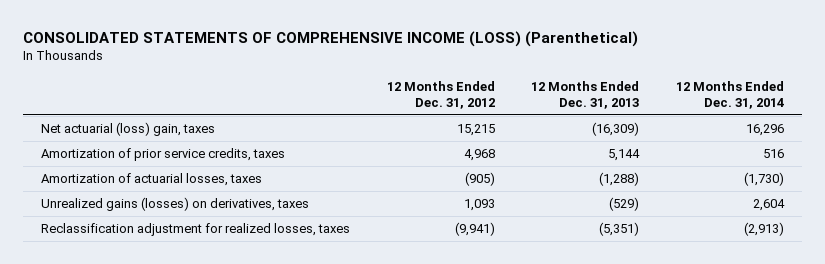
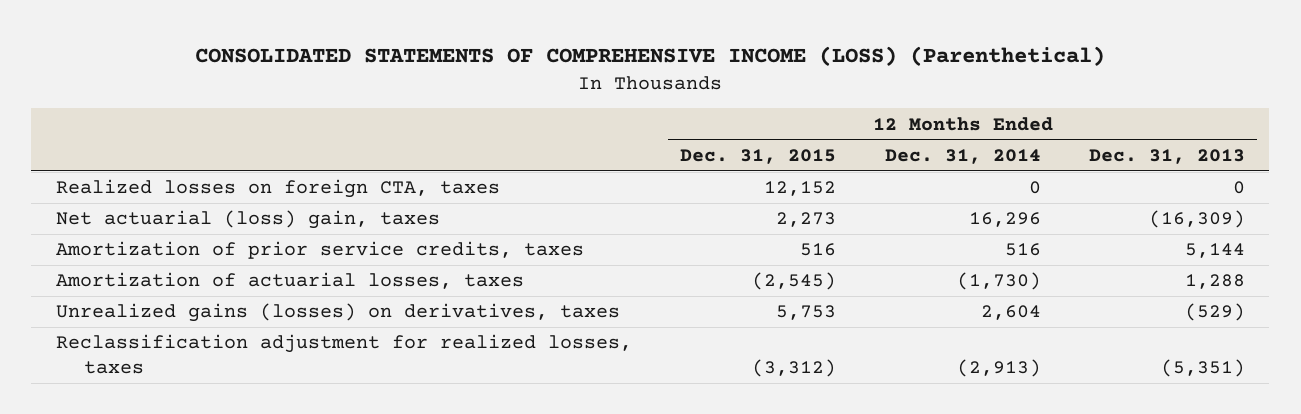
[386,80,495,109] 12 Months Ended Dec. 31, 2012 -> none
none -> [680,148,837,164] Dec. 31, 2015
none -> [55,179,500,199] Realized losses on foreign CTA, taxes
[599,172,640,187] (1,288) -> [1185,274,1246,290] 1,288

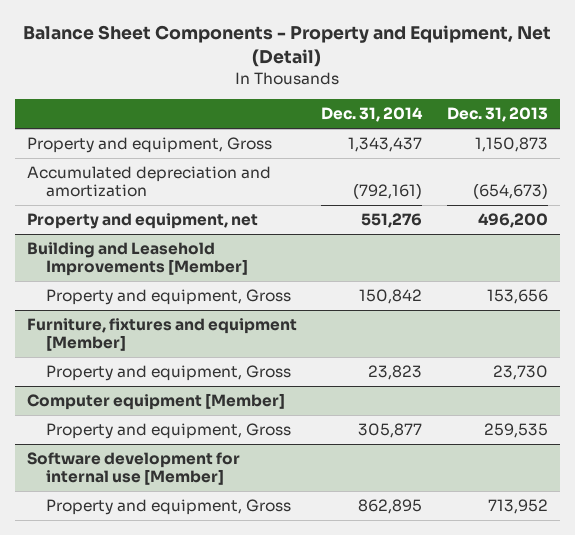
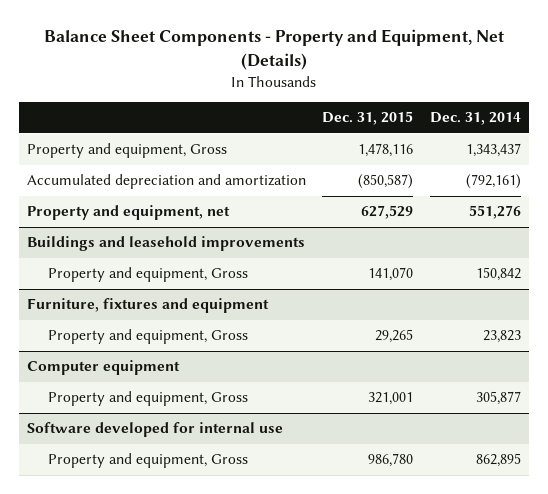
[23,25,552,67] Balance Sheet Components - Property and Equipment, Net (Detail) -> [43,29,504,70] Balance Sheet Components - Property and Equipment, Net (Details)
[446,107,548,123] Dec. 31, 2013 -> none
none -> [322,111,414,126] Dec. 31, 2015
[27,242,248,277] Building and Leasehold Improvements [Member] -> [26,236,305,252] Buildings and leasehold improvements
[27,318,298,352] Furniture, fixtures and equipment [Member] -> [26,298,269,314] Furniture, fixtures and equipment
[27,393,286,411] Computer equipment [Member] -> [26,360,180,376] Computer equipment
[27,452,241,486] Software development for internal use [Member] -> [26,422,283,438] Software developed for internal use

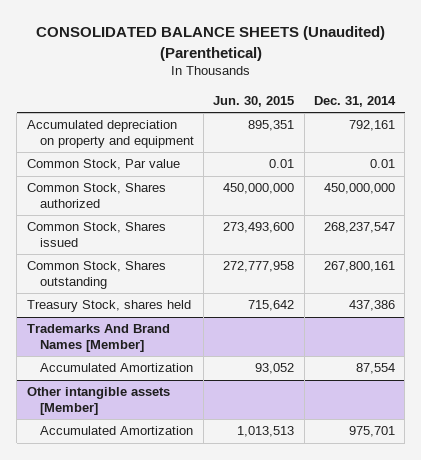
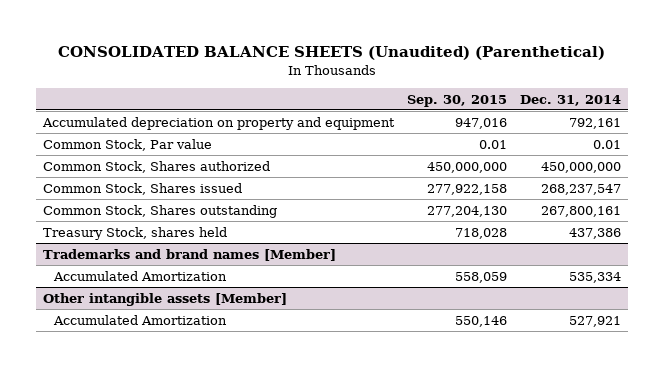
[213,95,295,107] Jun. 30, 2015 -> none
none -> [407,94,508,107] Sep. 30, 2015
[26,324,170,353] Trademarks And Brand Names [Member] -> [43,248,337,261] Trademarks and brand names [Member]
[355,363,395,375] 87,554 -> [569,271,622,283] 535,334
[348,426,395,438] 975,701 -> [569,315,622,327] 527,921

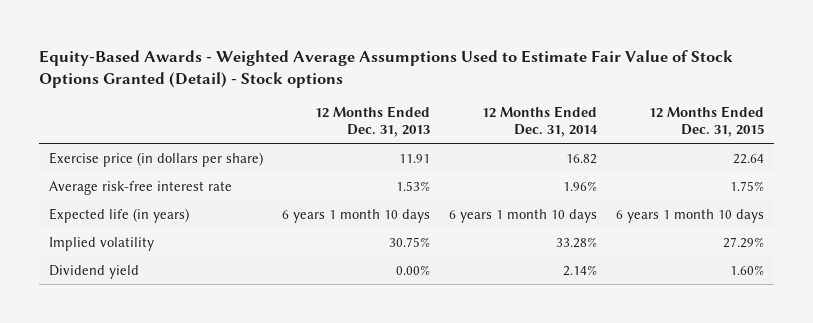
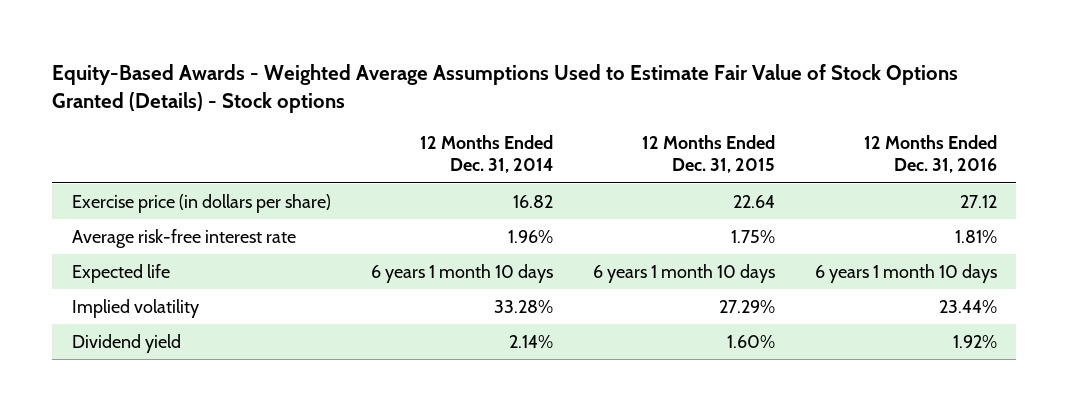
[39,49,734,88] Equity-Based Awards - Weighted Average Assumptions Used to Estimate Fair Value of Stock Options Granted (Detail) - Stock options -> [52,64,959,113] Equity-Based Awards - Weighted Average Assumptions Used to Estimate Fair Value of Stock Options Granted (Details) - Stock options
[315,106,431,137] 12 Months Ended Dec. 31, 2013 -> none
none -> [863,135,997,174] 12 Months Ended Dec. 31, 2016
[48,207,189,223] Expected life (in years) -> [72,263,171,283] Expected life

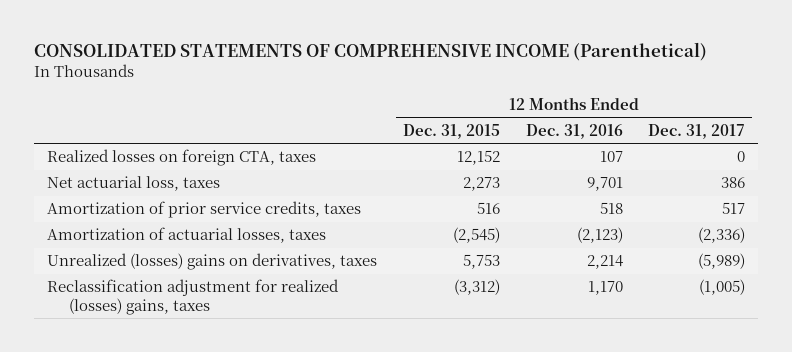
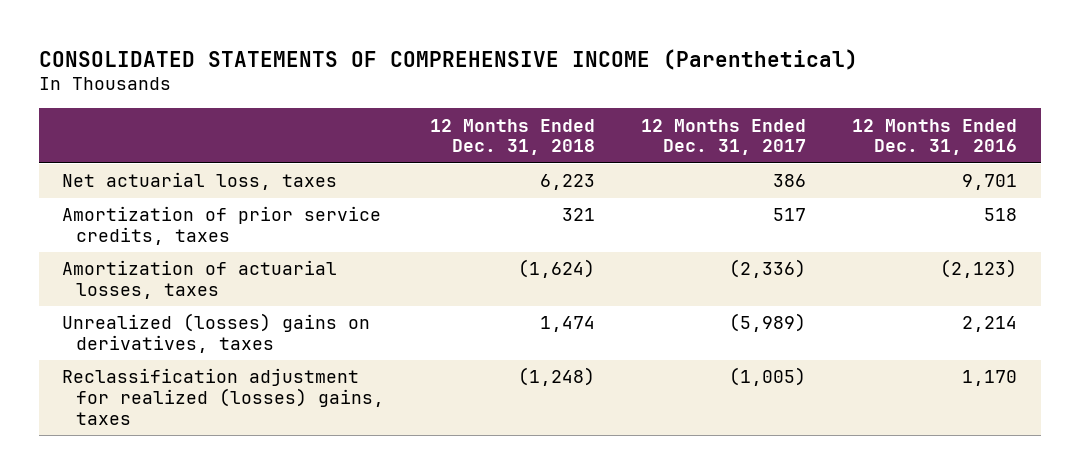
[402,123,500,139] Dec. 31, 2015 -> none
none -> [430,118,596,156] 12 Months Ended Dec. 31, 2018
[46,149,316,167] Realized losses on foreign CTA, taxes -> none

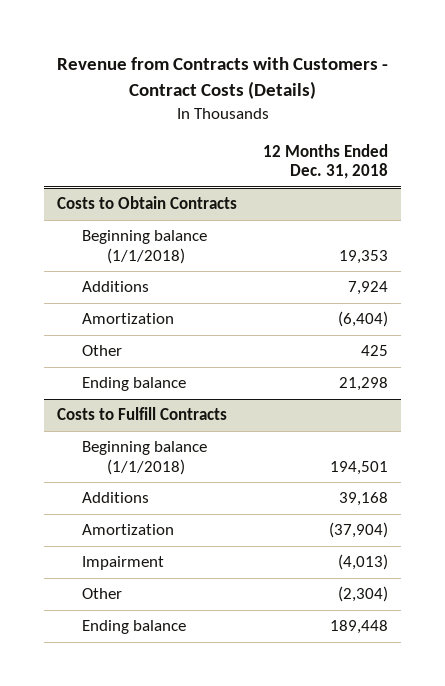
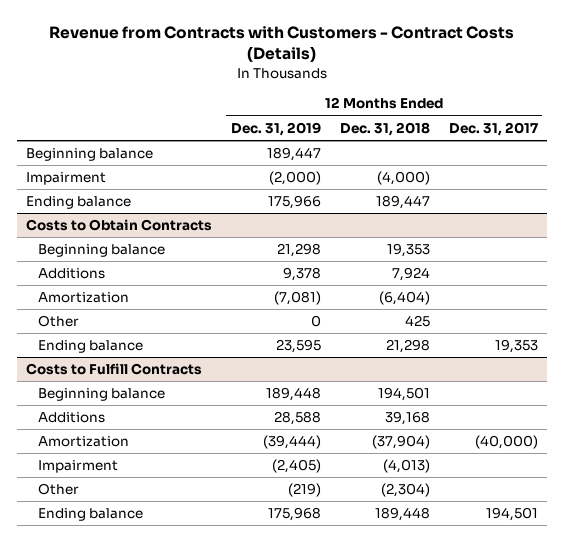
none -> [230,121,321,136] Dec. 31, 2019
none -> [448,121,538,136] Dec. 31, 2017
none -> [26,148,154,162] Beginning balance
none -> [26,172,107,186] Impairment
none -> [26,196,132,210] Ending balance
[82,230,208,265] Beginning balance (1/1/2018) -> [37,244,165,258] Beginning balance
[82,441,208,476] Beginning balance (1/1/2018) -> [37,388,165,402] Beginning balance

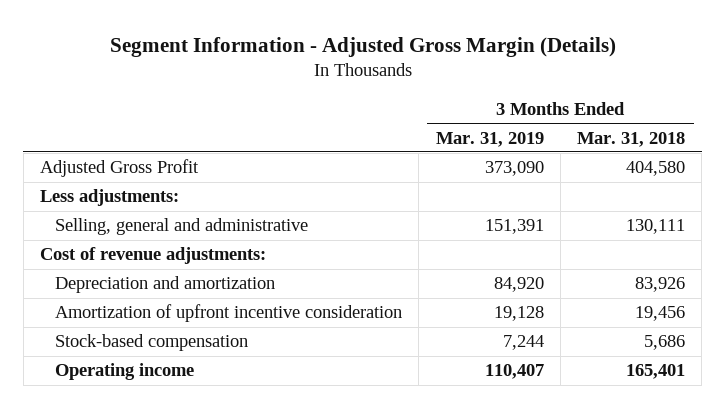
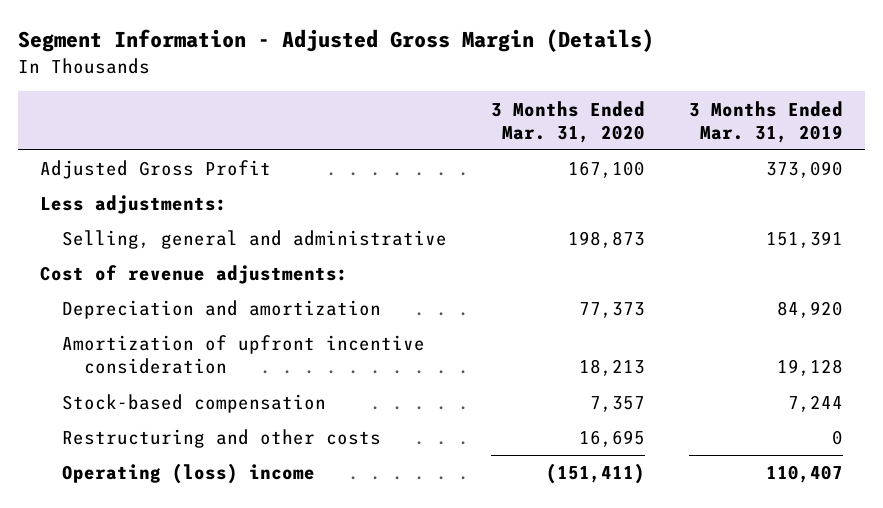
[577,131,686,147] Mar. 31, 2018 -> none
none -> [491,100,646,143] 3 Months Ended Mar. 31, 2020
none -> [62,429,382,449] Restructuring and other costs
[55,363,195,381] Operating income -> [62,463,316,485] Operating (loss) income

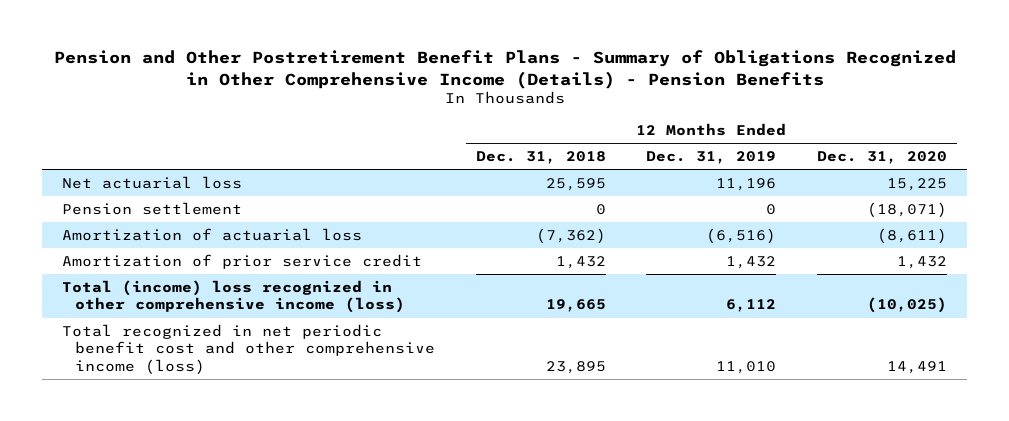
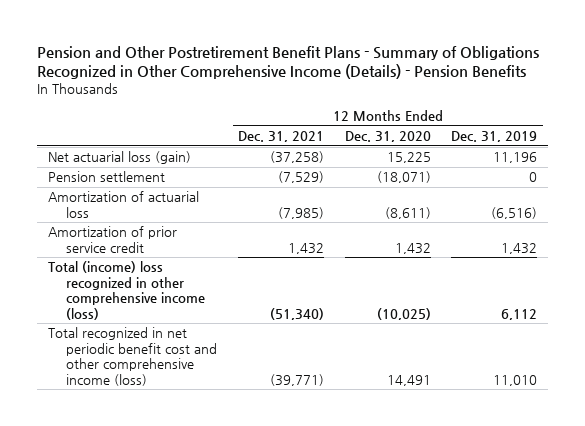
[475,150,606,164] Dec. 31, 2018 -> none
none -> [237,131,324,143] Dec. 31, 2021
[62,175,243,189] Net actuarial loss -> [47,151,191,165] Net actuarial loss (gain)

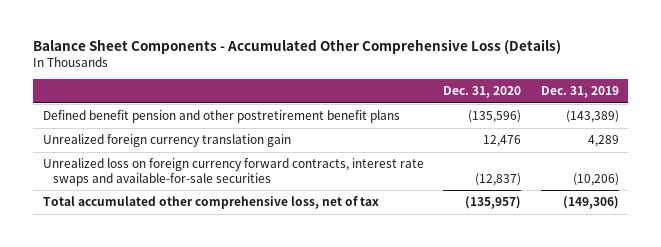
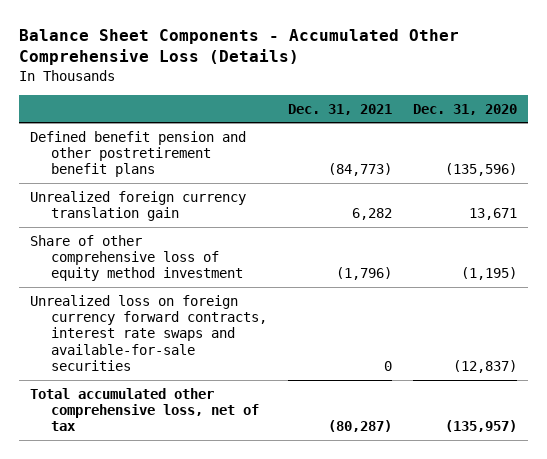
[540,86,619,99] Dec. 31, 2019 -> none
none -> [288,103,393,115] Dec. 31, 2021
[483,135,522,148] 12,476 -> [469,208,518,221] 13,671
none -> [29,234,244,282] Share of other comprehensive loss of equity method investment

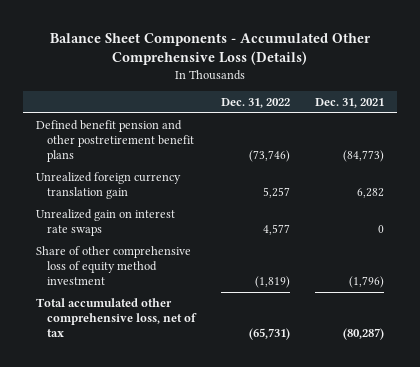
[413,103,518,115] Dec. 31, 2020 -> none
none -> [221,98,291,109] Dec. 31, 2022
none -> [35,208,175,237] Unrealized gain on interest rate swaps
[29,294,268,372] Unrealized loss on foreign currency forward contracts, interest rate swaps and available-for-sale securities -> none

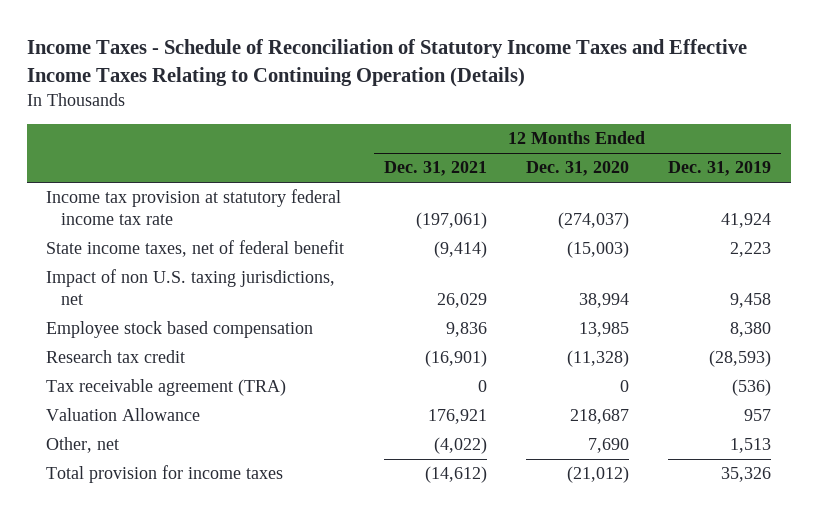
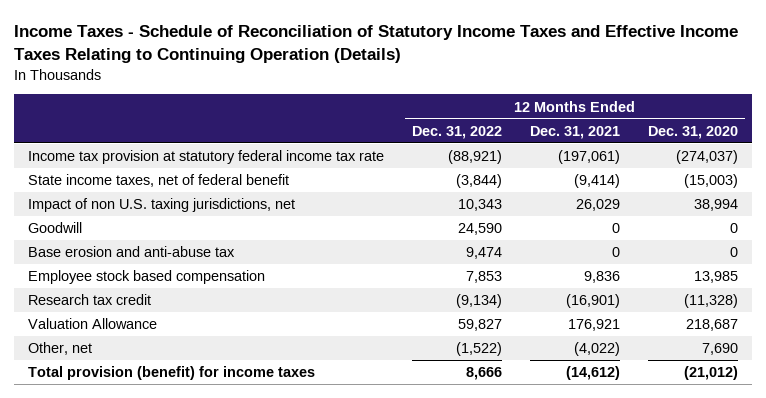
[668,161,772,177] Dec. 31, 2019 -> none
none -> [411,125,502,139] Dec. 31, 2022
none -> [28,222,83,234] Goodwill
none -> [28,246,236,258] Base erosion and anti-abuse tax
[46,379,287,397] Tax receivable agreement (TRA) -> none
[46,465,284,484] Total provision for income taxes -> [28,366,316,381] Total provision (benefit) for income taxes

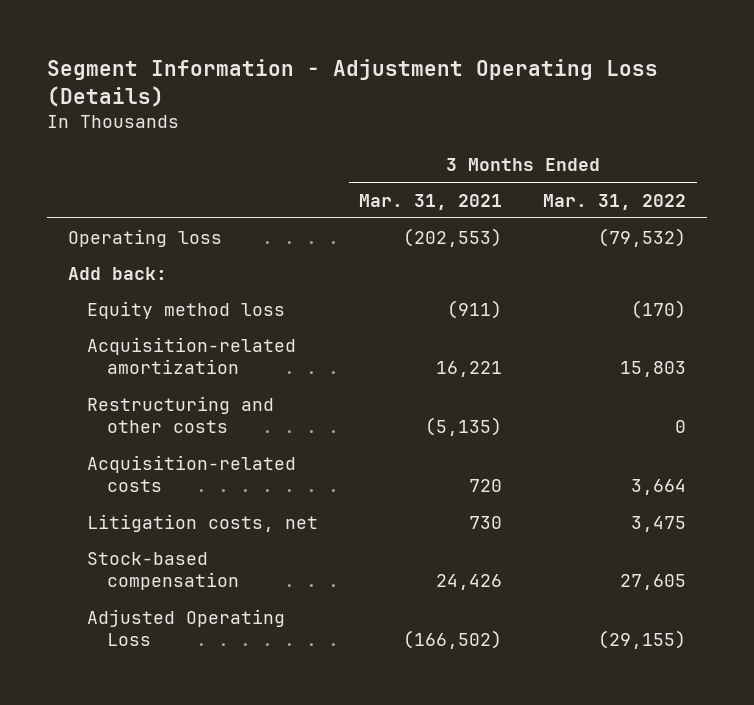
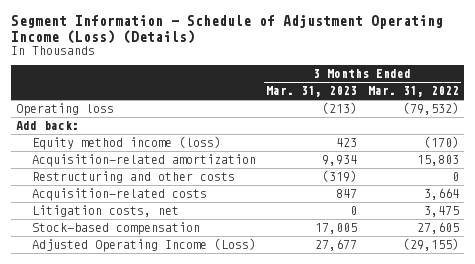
[47,58,659,107] Segment Information - Adjustment Operating Loss (Details) -> [10,15,443,44] Segment Information - Schedule of Adjustment Operating Income (Loss) (Details)
[359,193,503,210] Mar. 31, 2021 -> none
none -> [266,86,358,98] Mar. 31, 2023
[87,300,286,319] Equity method loss -> [31,136,221,151] Equity method income (loss)
[87,608,286,647] Adjusted Operating Loss -> [31,238,256,253] Adjusted Operating Income (Loss)

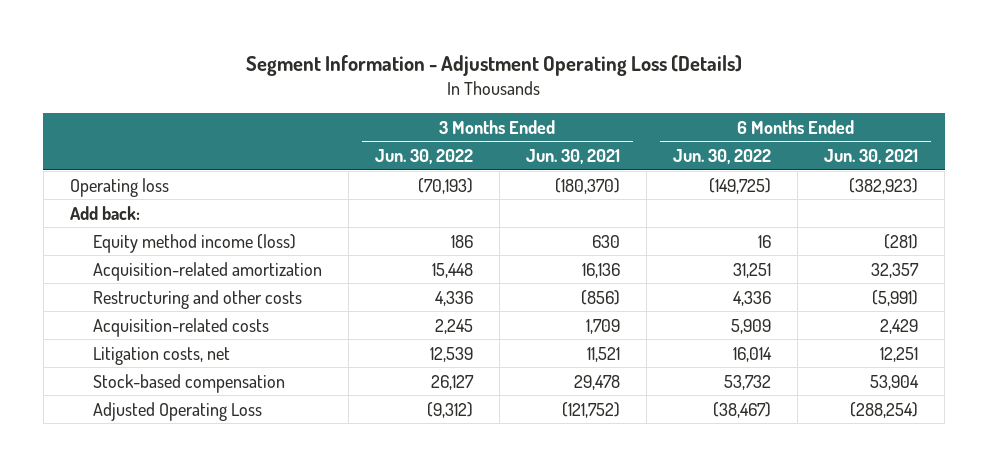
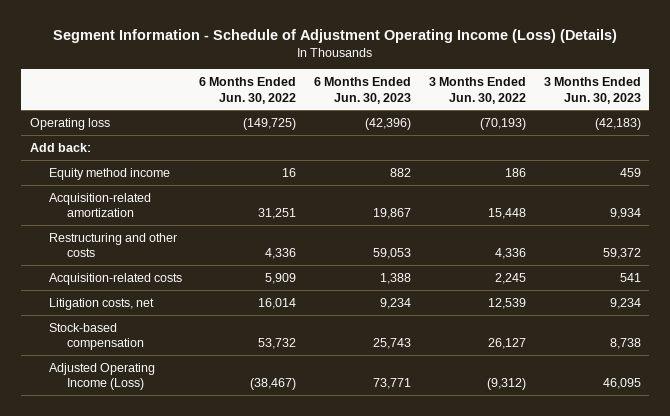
[245,54,742,76] Segment Information - Adjustment Operating Loss (Details) -> [53,29,618,44] Segment Information - Schedule of Adjustment Operating Income (Loss) (Details)
[526,149,621,165] Jun. 30, 2021 -> none
[824,149,919,165] Jun. 30, 2021 -> none
none -> [314,77,412,104] 6 Months Ended Jun. 30, 2023
none -> [543,77,641,104] 3 Months Ended Jun. 30, 2023
[92,233,296,253] Equity method income (loss) -> [48,167,170,180] Equity method income
[92,401,262,421] Adjusted Operating Loss -> [48,362,155,391] Adjusted Operating Income (Loss)

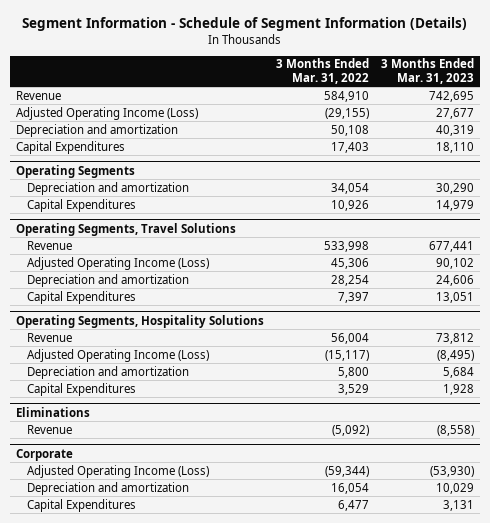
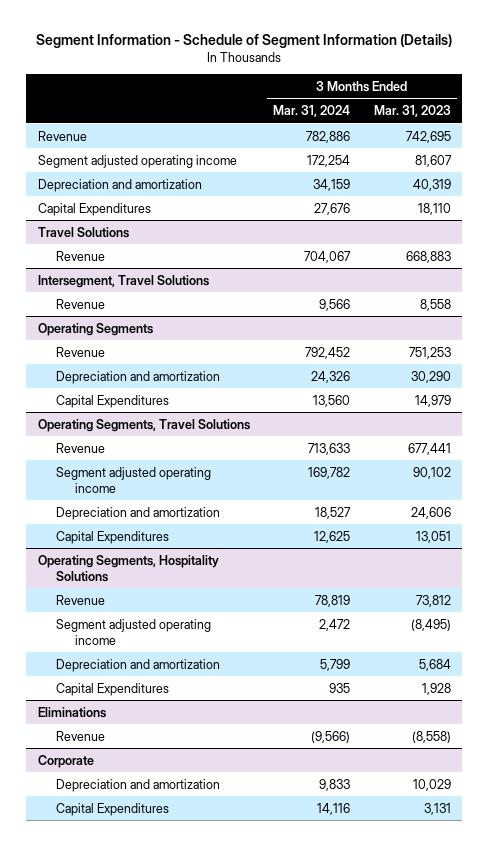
[275,58,369,84] 3 Months Ended Mar. 31, 2022 -> none
none -> [273,105,351,118] Mar. 31, 2024
[15,106,198,120] Adjusted Operating Income (Loss) -> [37,154,237,168] Segment adjusted operating income
[435,107,474,119] 27,677 -> [414,154,452,167] 81,607
none -> [37,226,129,238] Travel Solutions
none -> [56,250,106,261] Revenue
none -> [37,274,209,288] Intersegment, Travel Solutions
none -> [56,298,106,309] Revenue
none -> [56,346,106,357] Revenue
[27,256,210,270] Adjusted Operating Income (Loss) -> [56,466,212,493] Segment adjusted operating income
[27,348,210,362] Adjusted Operating Income (Loss) -> [56,618,212,645] Segment adjusted operating income
[27,464,210,478] Adjusted Operating Income (Loss) -> none

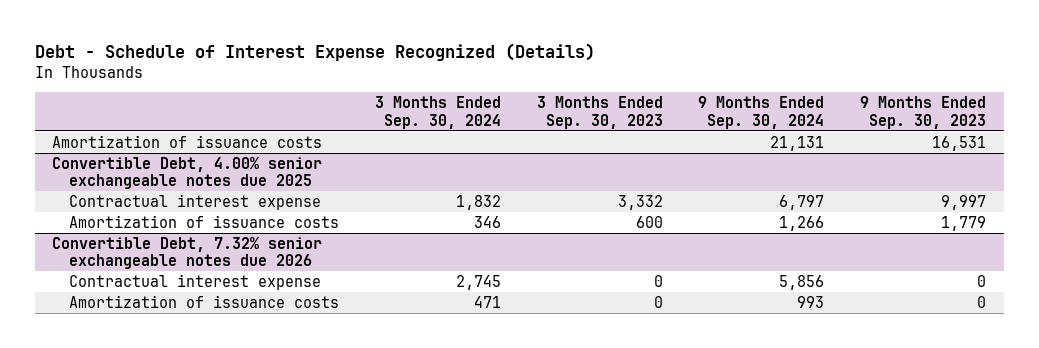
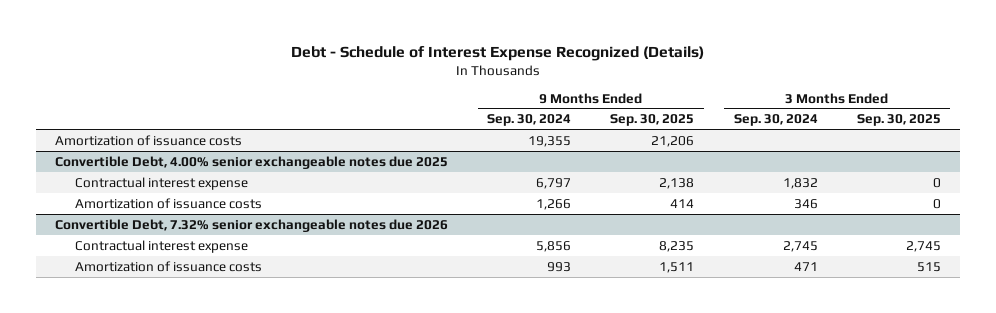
[536,96,663,129] 3 Months Ended Sep. 30, 2023 -> none
[860,96,987,129] 9 Months Ended Sep. 30, 2023 -> none
none -> [610,114,695,127] Sep. 30, 2025
none -> [856,114,941,127] Sep. 30, 2025
[770,135,825,151] 21,131 -> [528,135,572,147] 19,355

